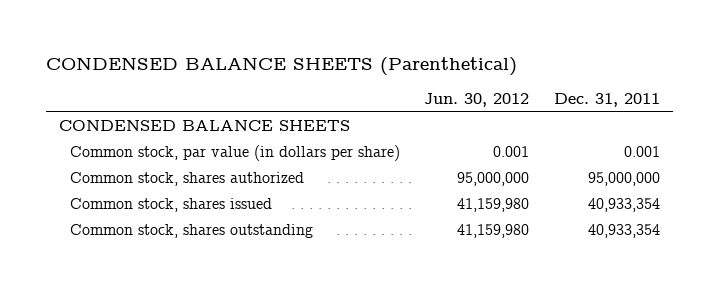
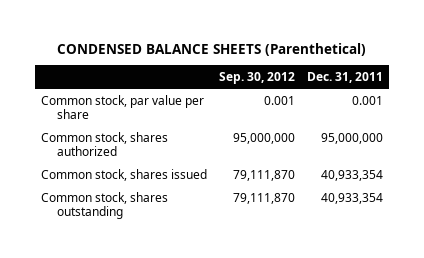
[424,92,530,107] Jun. 30, 2012 -> none
none -> [219,72,296,85] Sep. 30, 2012
[58,120,350,132] CONDENSED BALANCE SHEETS -> none
[69,145,400,162] Common stock, par value (in dollars per share) -> [41,94,205,120] Common stock, par value per share

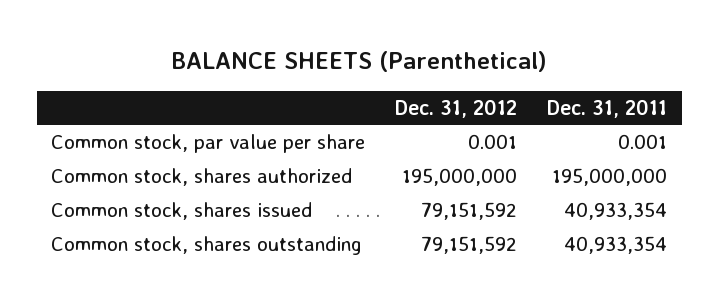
[57,42,367,56] CONDENSED BALANCE SHEETS (Parenthetical) -> [171,51,548,73] BALANCE SHEETS (Parenthetical)
[219,72,296,85] Sep. 30, 2012 -> none
none -> [395,98,518,118] Dec. 31, 2012
[320,132,383,144] 95,000,000 -> [551,168,667,187] 195,000,000

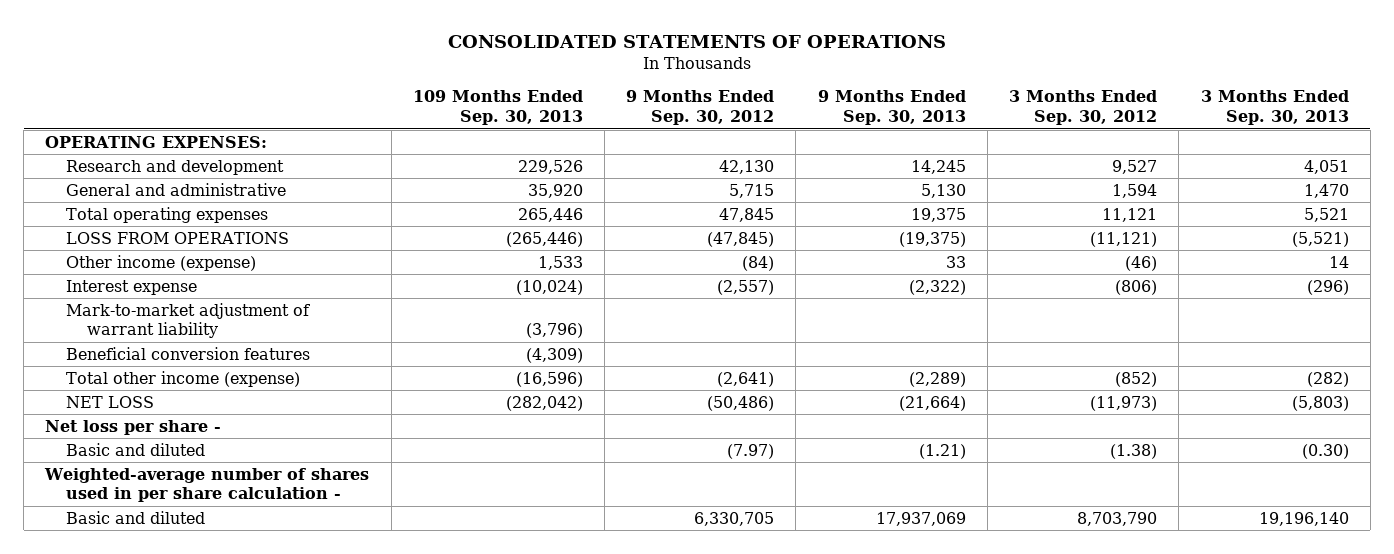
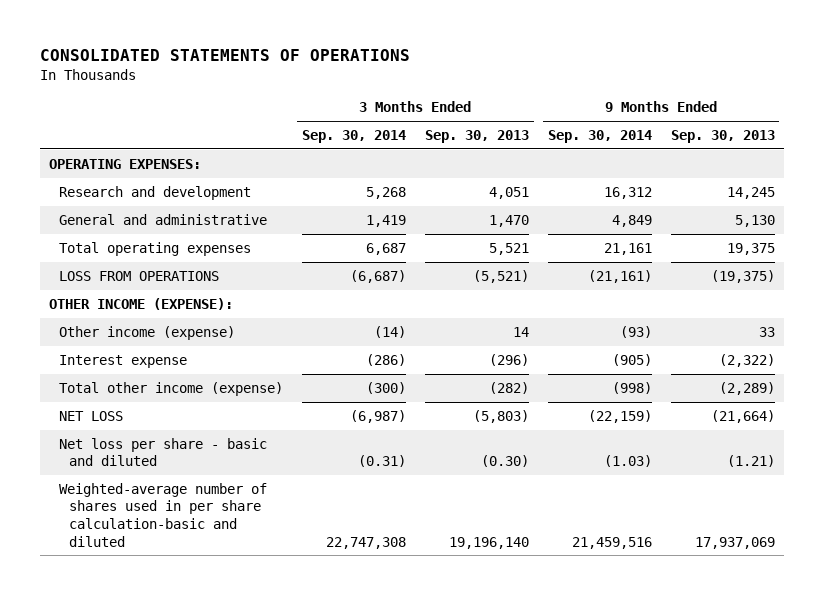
[412,90,583,126] 109 Months Ended Sep. 30, 2013 -> none
[626,90,775,126] 9 Months Ended Sep. 30, 2012 -> none
[1009,90,1158,126] 3 Months Ended Sep. 30, 2012 -> none
none -> [302,130,407,144] Sep. 30, 2014
none -> [547,130,652,144] Sep. 30, 2014
none -> [49,297,234,310] OTHER INCOME (EXPENSE):
[66,302,311,339] Mark-to-market adjustment of warrant liability -> none
[66,346,311,360] Beneficial conversion features -> none
[45,419,222,435] Net loss per share - -> none
[44,467,370,503] Weighted-average number of shares used in per share calculation - -> none
[66,442,206,456] Basic and diluted -> [59,437,268,467] Net loss per share - basic and diluted
[66,510,206,524] Basic and diluted -> [59,482,268,547] Weighted-average number of shares used in per share calculation-basic and diluted

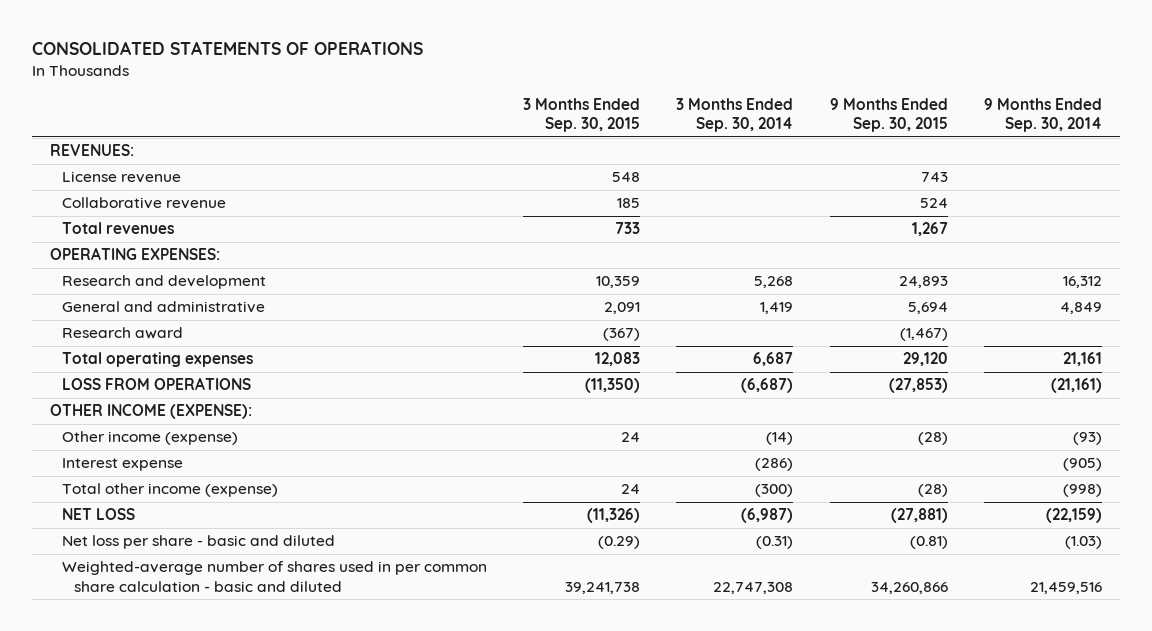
[424,130,529,144] Sep. 30, 2013 -> none
[670,130,775,144] Sep. 30, 2013 -> none
none -> [523,97,641,133] 3 Months Ended Sep. 30, 2015
none -> [829,97,948,133] 9 Months Ended Sep. 30, 2015
none -> [49,144,134,157] REVENUES:
none -> [61,171,181,184] License revenue
none -> [61,197,226,210] Collaborative revenue
none -> [61,222,174,235] Total revenues
none -> [61,327,183,340] Research award
[59,482,268,547] Weighted-average number of shares used in per share calculation-basic and diluted -> [61,561,487,592] Weighted-average number of shares used in per common share calculation - basic and diluted

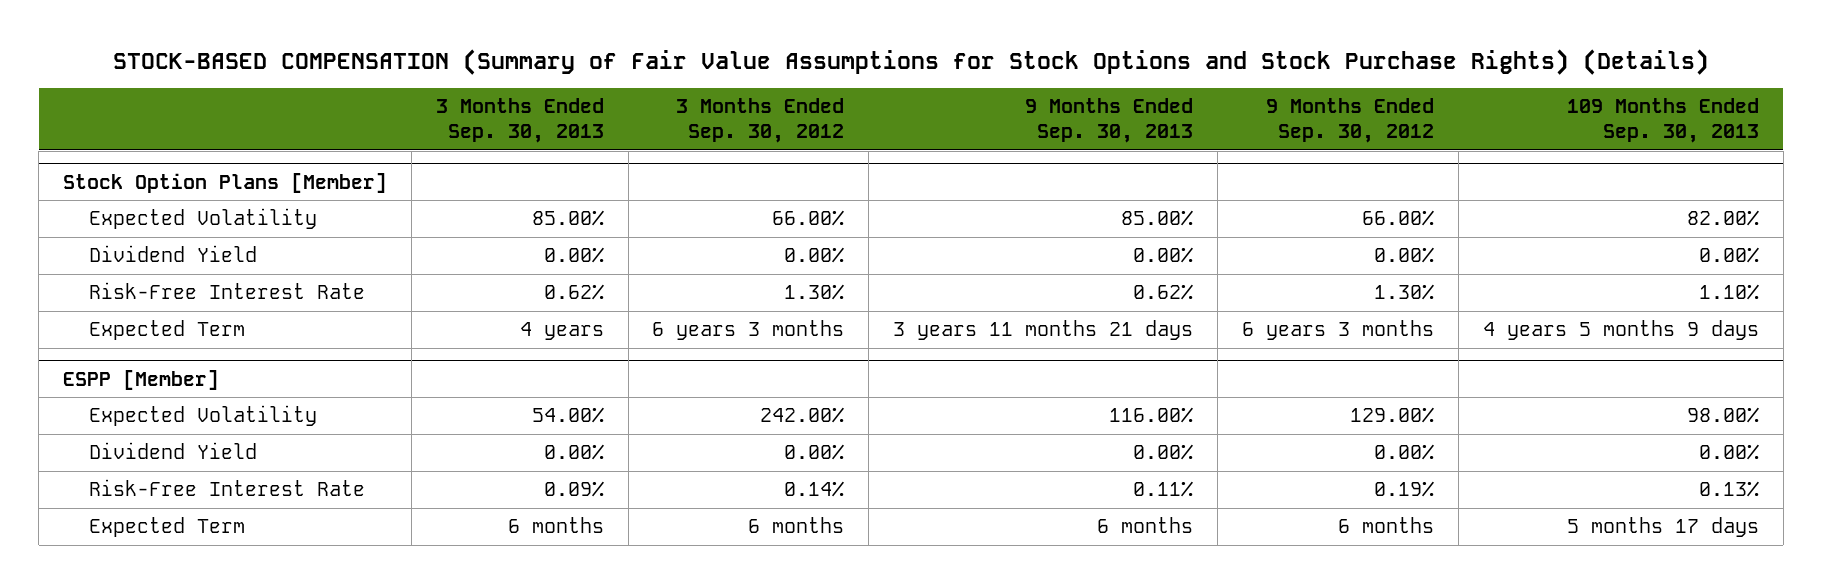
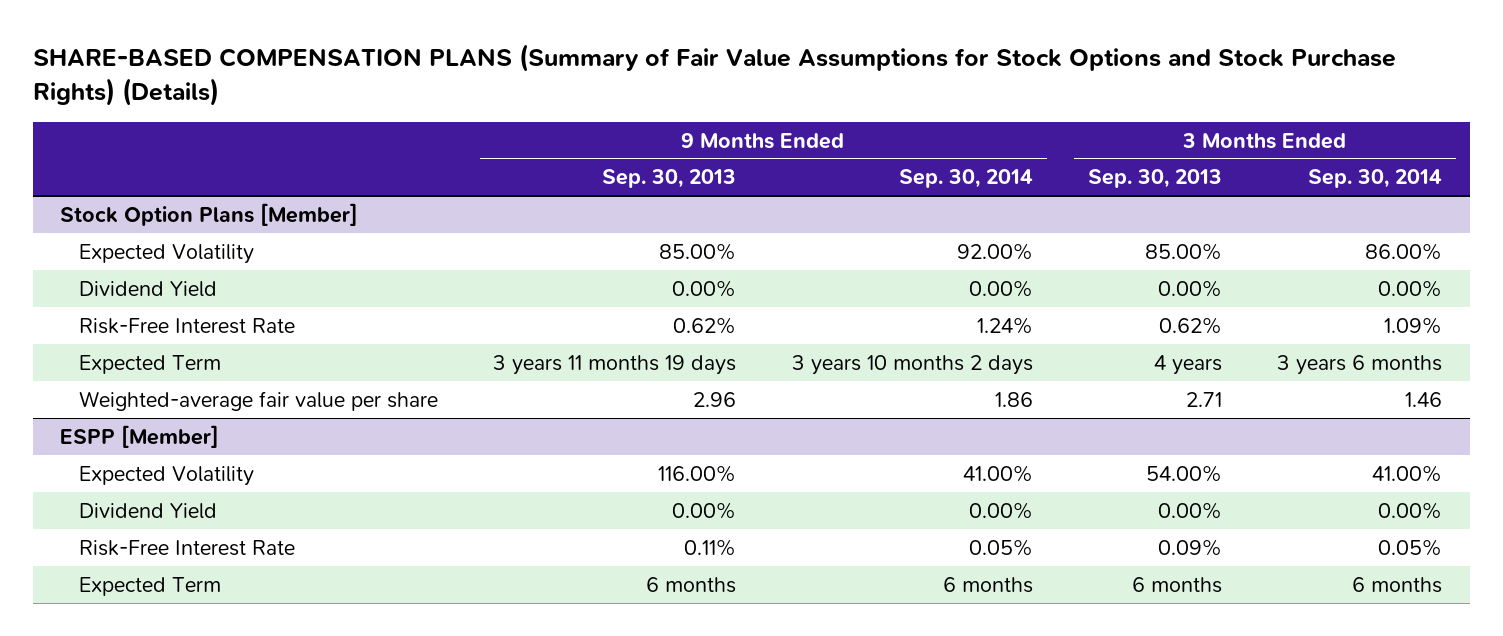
[112,48,1709,75] STOCK-BASED COMPENSATION (Summary of Fair Value Assumptions for Stock Options and Stock Purchase Rights) (Details) -> [32,44,1396,107] SHARE-BASED COMPENSATION PLANS (Summary of Fair Value Assumptions for Stock Options and Stock Purchase Rights) (Details)
[676,98,845,144] 3 Months Ended Sep. 30, 2012 -> none
[1265,98,1434,144] 9 Months Ended Sep. 30, 2012 -> none
[1566,98,1759,144] 109 Months Ended Sep. 30, 2013 -> none
none -> [898,169,1033,189] Sep. 30, 2014
none -> [1308,169,1443,189] Sep. 30, 2014
[893,320,1194,341] 3 years 11 months 21 days -> [493,354,737,375] 3 years 11 months 19 days
none -> [79,390,439,411] Weighted-average fair value per share

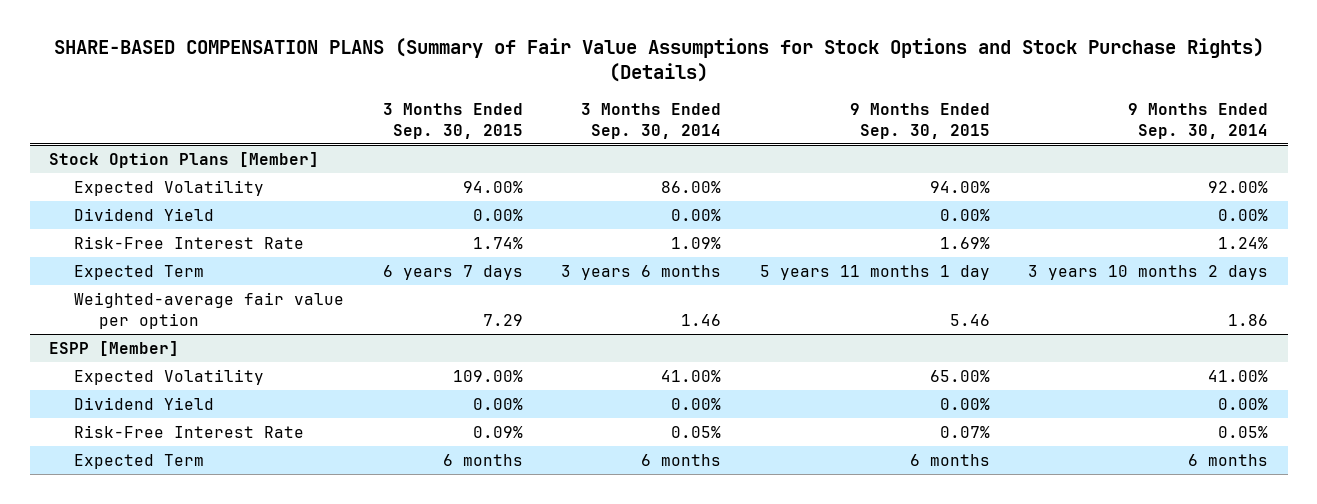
[602,169,737,189] Sep. 30, 2013 -> none
[1088,169,1223,189] Sep. 30, 2013 -> none
none -> [382,102,523,139] 3 Months Ended Sep. 30, 2015
none -> [849,102,990,139] 9 Months Ended Sep. 30, 2015
[79,390,439,411] Weighted-average fair value per share -> [74,291,345,329] Weighted-average fair value per option

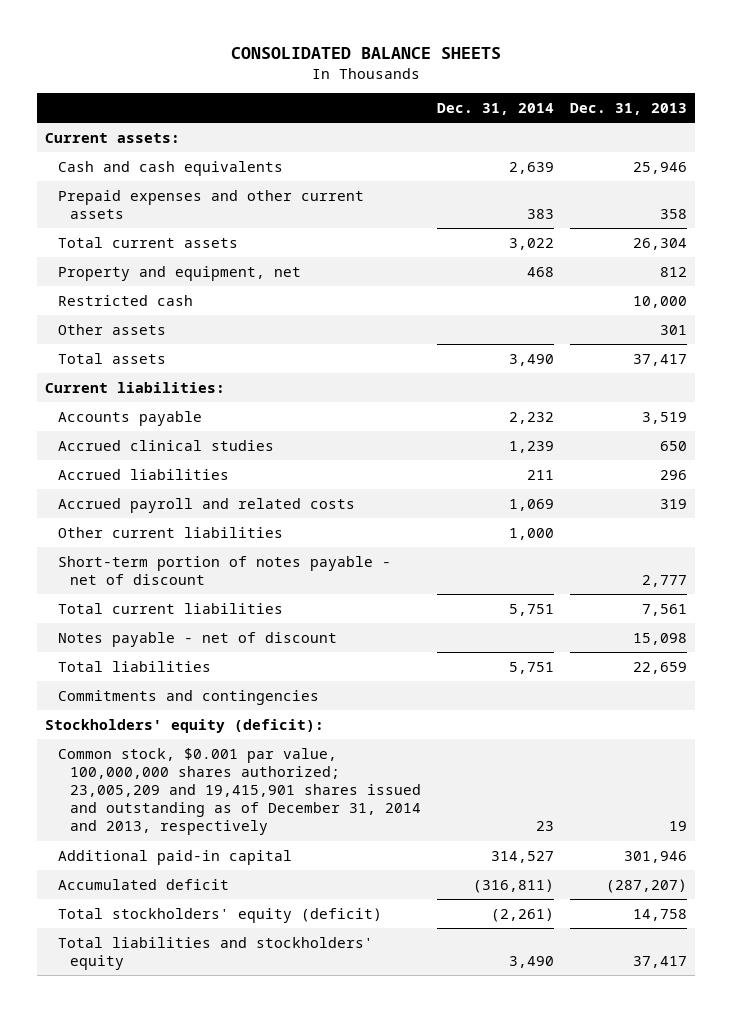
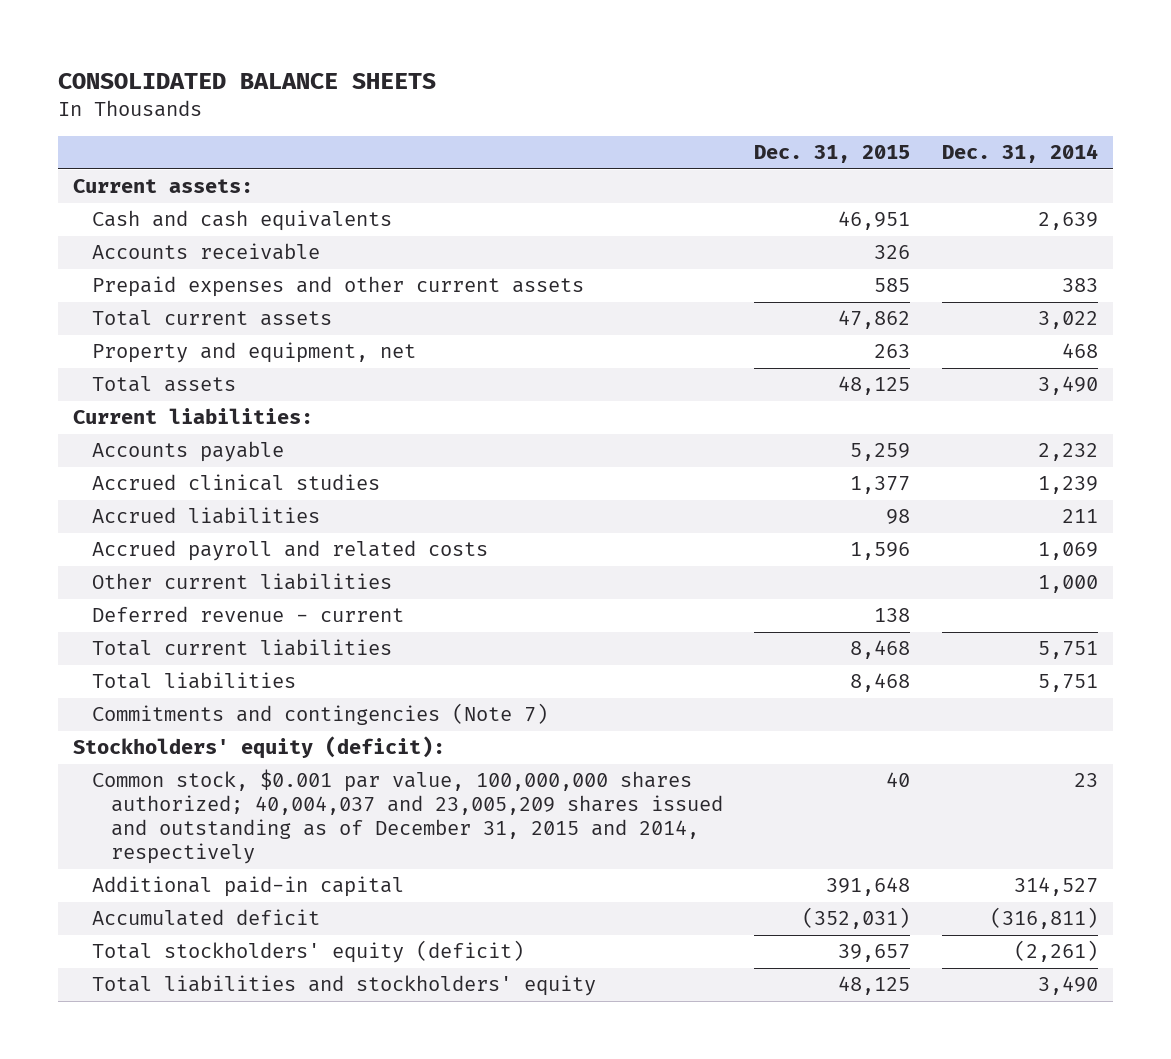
[569,102,687,115] Dec. 31, 2013 -> none
none -> [754,145,911,164] Dec. 31, 2015
none -> [92,243,321,261] Accounts receivable
[57,294,193,306] Restricted cash -> none
[57,323,166,335] Other assets -> none
[57,555,391,585] Short-term portion of notes payable - net of discount -> none
none -> [92,606,405,623] Deferred revenue - current
[57,631,337,647] Notes payable - net of discount -> none
[57,689,319,705] Commitments and contingencies -> [92,703,549,726] Commitments and contingencies (Note 7)
[57,747,422,836] Common stock, $0.001 par value, 100,000,000 shares authorized; 23,005,209 and 19,415,901 shares issued and outstanding as of December 31, 2014 and 2013, respectively -> [92,769,723,865] Common stock, $0.001 par value, 100,000,000 shares authorized; 40,004,037 and 23,005,209 shares issued and outstanding as of December 31, 2015 and 2014, respectively

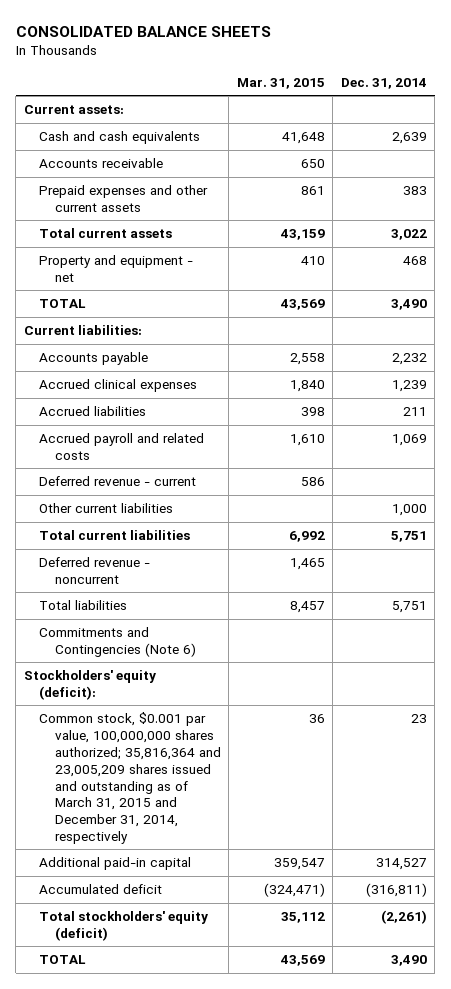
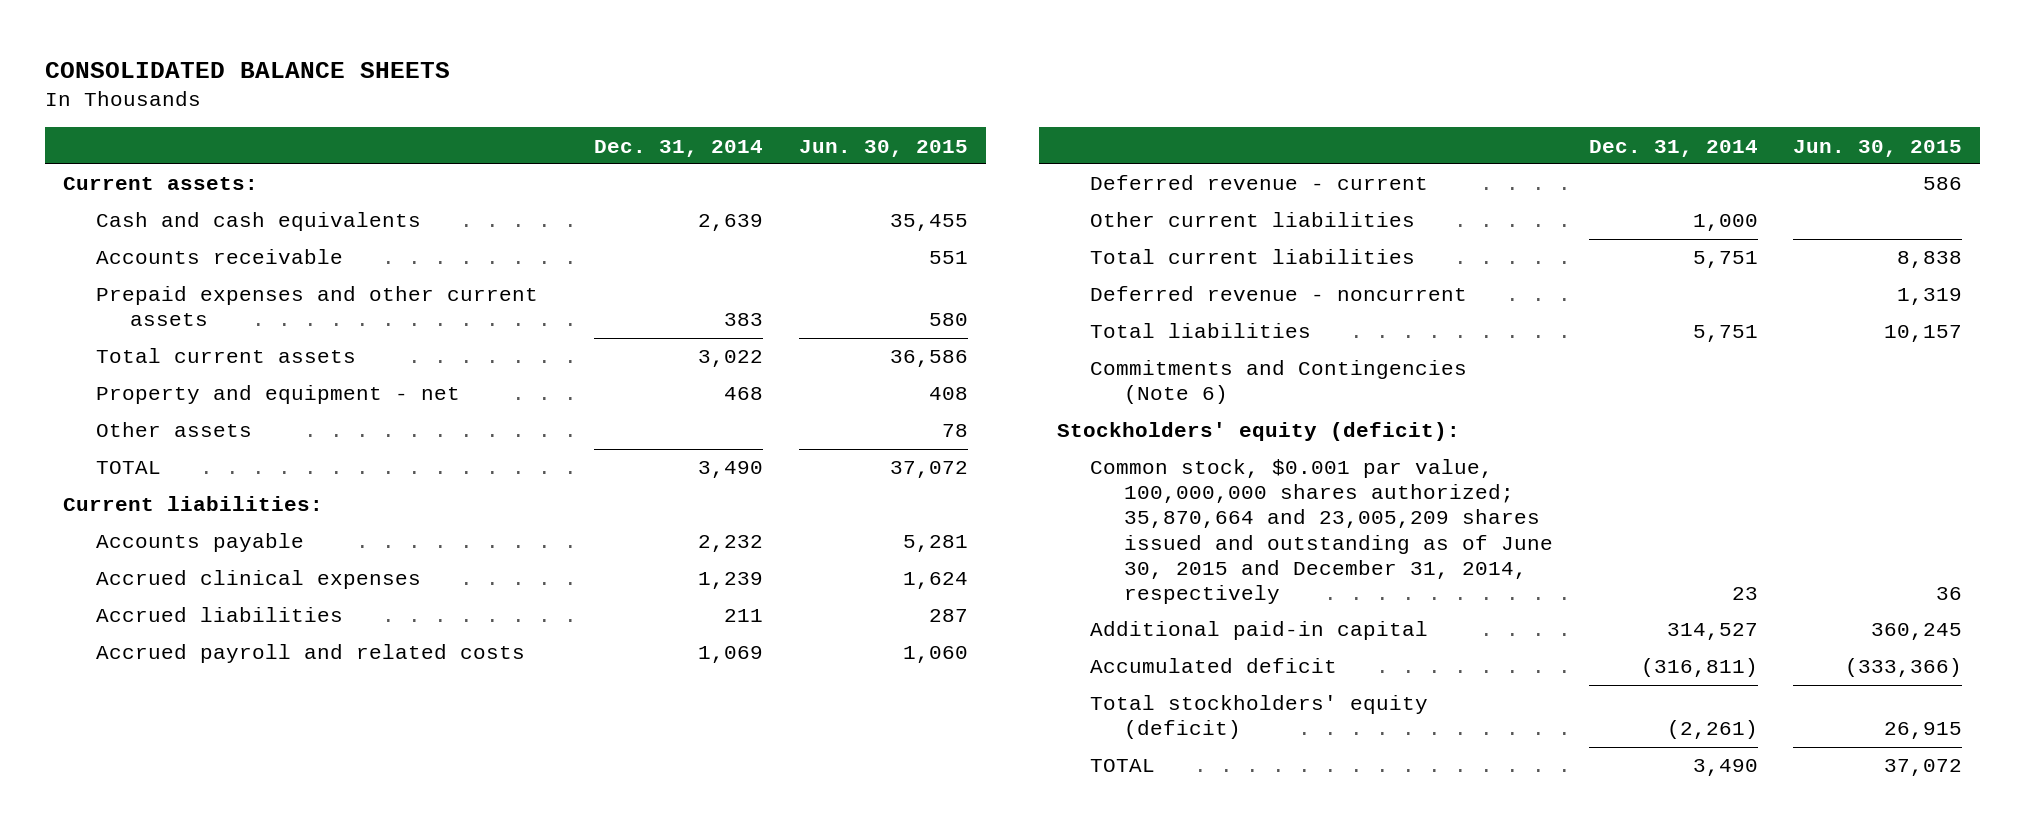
[236,77,325,89] Mar. 31, 2015 -> none
none -> [799,139,969,157] Jun. 30, 2015
none -> [96,422,253,438] Other assets
[39,712,221,845] Common stock, $0.001 par value, 100,000,000 shares authorized; 35,816,364 and 23,005,209 shares issued and outstanding as of March 31, 2015 and December 31, 2014, respectively -> [1090,459,1553,604] Common stock, $0.001 par value, 100,000,000 shares authorized; 35,870,664 and 23,005,209 shares issued and outstanding as of June 30, 2015 and December 31, 2014, respectively

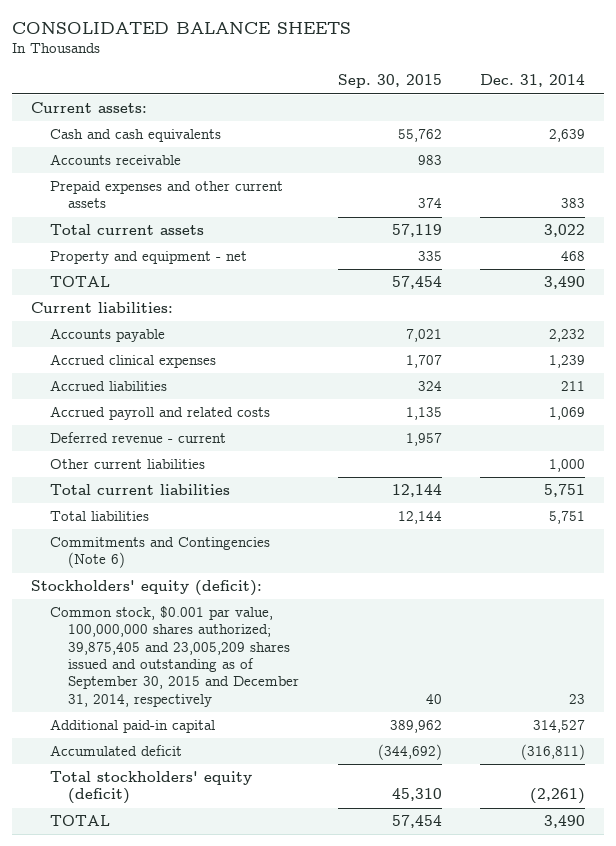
[799,139,969,157] Jun. 30, 2015 -> none
none -> [337,74,442,89] Sep. 30, 2015
[96,422,253,438] Other assets -> none
[1090,286,1468,302] Deferred revenue - noncurrent -> none
[1090,459,1553,604] Common stock, $0.001 par value, 100,000,000 shares authorized; 35,870,664 and 23,005,209 shares issued and outstanding as of June 30, 2015 and December 31, 2014, respectively -> [49,606,300,707] Common stock, $0.001 par value, 100,000,000 shares authorized; 39,875,405 and 23,005,209 shares issued and outstanding as of September 30, 2015 and December 31, 2014, respectively

